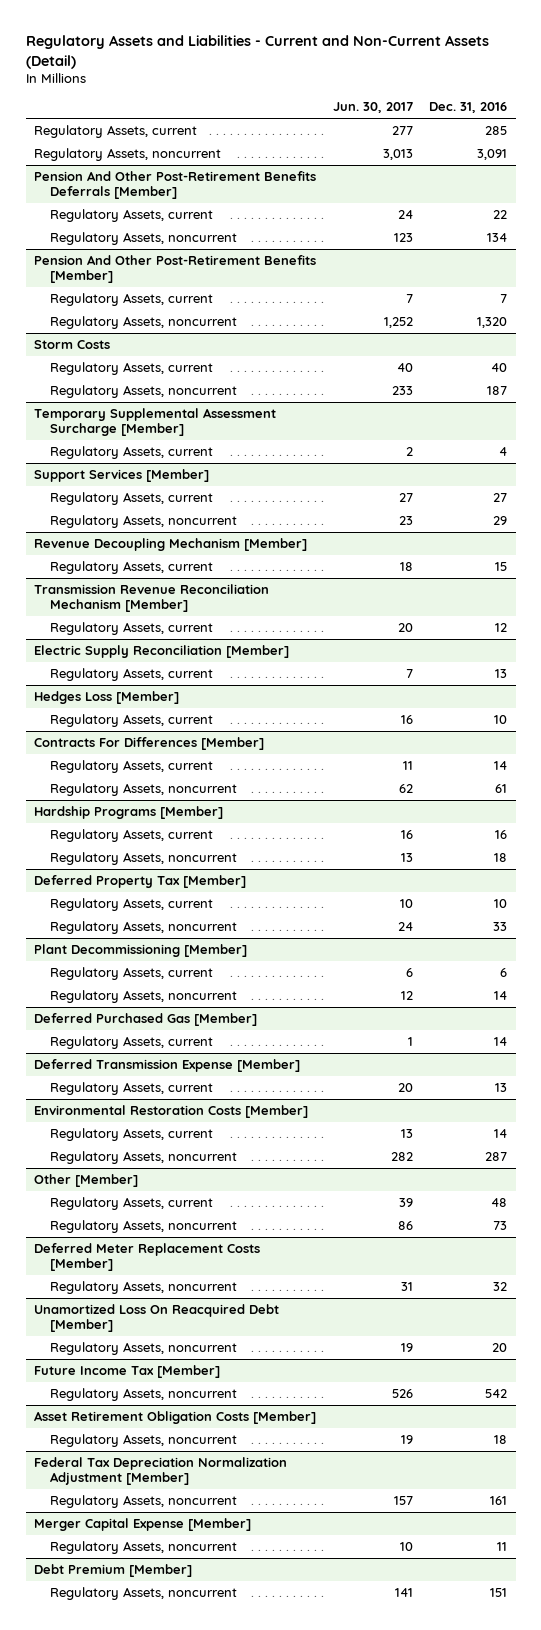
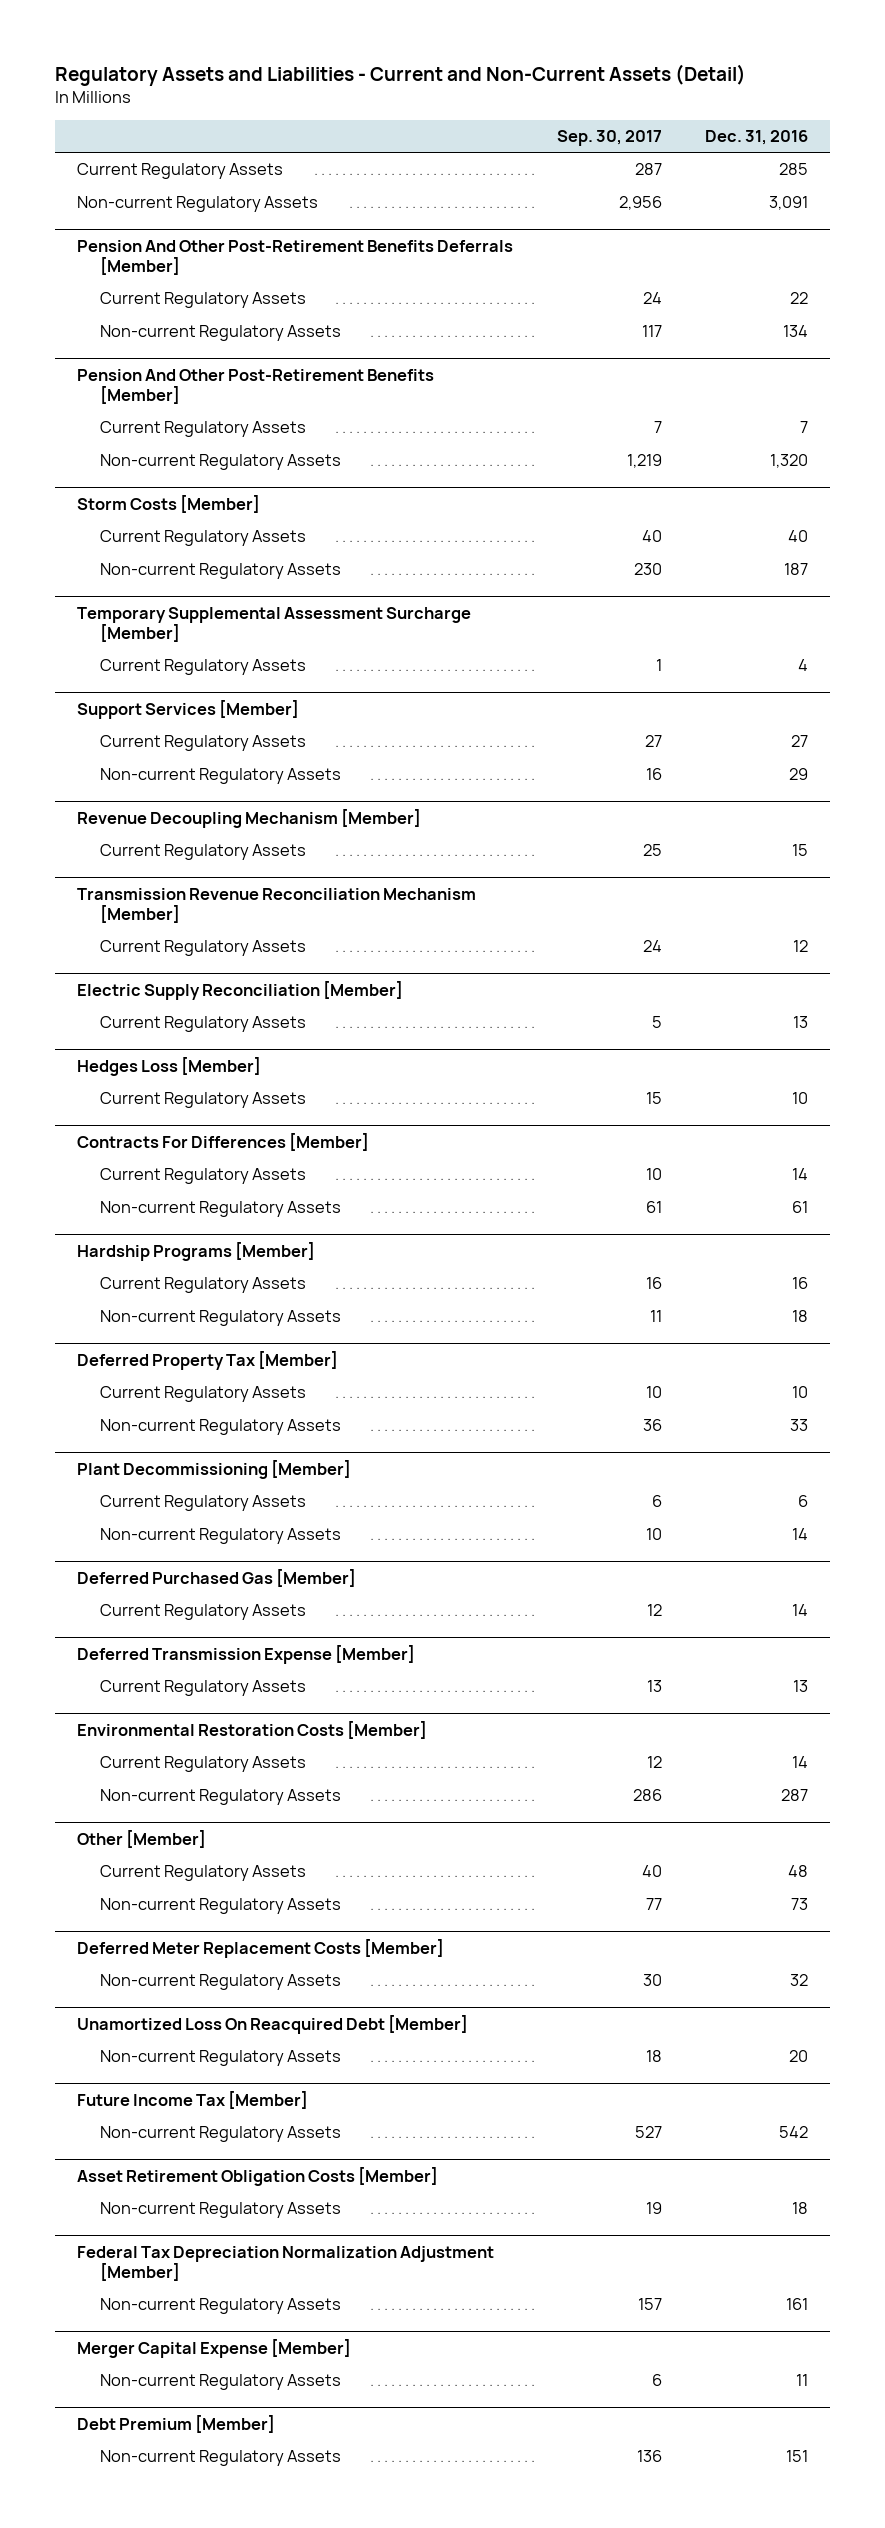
[332,102,413,114] Jun. 30, 2017 -> none
none -> [556,130,662,147] Sep. 30, 2017
[34,124,198,138] Regulatory Assets, current -> [76,163,283,180] Current Regulatory Assets
[34,147,222,161] Regulatory Assets, noncurrent -> [76,196,318,213] Non-current Regulatory Assets
[50,208,214,222] Regulatory Assets, current -> [100,292,307,309] Current Regulatory Assets
[50,231,238,245] Regulatory Assets, noncurrent -> [100,325,342,342] Non-current Regulatory Assets
[50,292,214,306] Regulatory Assets, current -> [100,421,307,438] Current Regulatory Assets
[50,315,238,329] Regulatory Assets, noncurrent -> [100,454,342,471] Non-current Regulatory Assets
[34,339,111,349] Storm Costs -> [76,494,260,513] Storm Costs [Member]
[50,361,214,375] Regulatory Assets, current -> [100,530,307,547] Current Regulatory Assets
[50,384,238,398] Regulatory Assets, noncurrent -> [100,563,342,580] Non-current Regulatory Assets
[50,445,214,459] Regulatory Assets, current -> [100,659,307,676] Current Regulatory Assets
[50,491,214,505] Regulatory Assets, current -> [100,735,307,752] Current Regulatory Assets
[50,514,238,528] Regulatory Assets, noncurrent -> [100,768,342,785] Non-current Regulatory Assets
[50,560,214,574] Regulatory Assets, current -> [100,844,307,861] Current Regulatory Assets
[50,621,214,635] Regulatory Assets, current -> [100,940,307,957] Current Regulatory Assets
[50,667,214,681] Regulatory Assets, current -> [100,1016,307,1033] Current Regulatory Assets
[50,713,214,727] Regulatory Assets, current -> [100,1092,307,1109] Current Regulatory Assets
[50,759,214,773] Regulatory Assets, current -> [100,1168,307,1185] Current Regulatory Assets
[50,782,238,796] Regulatory Assets, noncurrent -> [100,1201,342,1218] Non-current Regulatory Assets
[50,828,214,842] Regulatory Assets, current -> [100,1277,307,1294] Current Regulatory Assets
[50,851,238,865] Regulatory Assets, noncurrent -> [100,1310,342,1327] Non-current Regulatory Assets
[50,897,214,911] Regulatory Assets, current -> [100,1386,307,1403] Current Regulatory Assets
[50,920,238,934] Regulatory Assets, noncurrent -> [100,1419,342,1436] Non-current Regulatory Assets
[50,966,214,980] Regulatory Assets, current -> [100,1495,307,1512] Current Regulatory Assets
[50,989,238,1003] Regulatory Assets, noncurrent -> [100,1528,342,1545] Non-current Regulatory Assets
[50,1035,214,1049] Regulatory Assets, current -> [100,1604,307,1621] Current Regulatory Assets
[50,1081,214,1095] Regulatory Assets, current -> [100,1680,307,1697] Current Regulatory Assets
[50,1127,214,1141] Regulatory Assets, current -> [100,1756,307,1773] Current Regulatory Assets
[50,1150,238,1164] Regulatory Assets, noncurrent -> [100,1789,342,1806] Non-current Regulatory Assets
[50,1196,214,1210] Regulatory Assets, current -> [100,1865,307,1882] Current Regulatory Assets
[50,1219,238,1233] Regulatory Assets, noncurrent -> [100,1898,342,1915] Non-current Regulatory Assets
[50,1280,238,1294] Regulatory Assets, noncurrent -> [100,1974,342,1991] Non-current Regulatory Assets
[50,1341,238,1355] Regulatory Assets, noncurrent -> [100,2050,342,2067] Non-current Regulatory Assets
[50,1387,238,1401] Regulatory Assets, noncurrent -> [100,2126,342,2143] Non-current Regulatory Assets
[50,1433,238,1447] Regulatory Assets, noncurrent -> [100,2202,342,2219] Non-current Regulatory Assets
[50,1494,238,1508] Regulatory Assets, noncurrent -> [100,2298,342,2315] Non-current Regulatory Assets
[50,1540,238,1554] Regulatory Assets, noncurrent -> [100,2374,342,2391] Non-current Regulatory Assets
[50,1586,238,1600] Regulatory Assets, noncurrent -> [100,2450,342,2467] Non-current Regulatory Assets

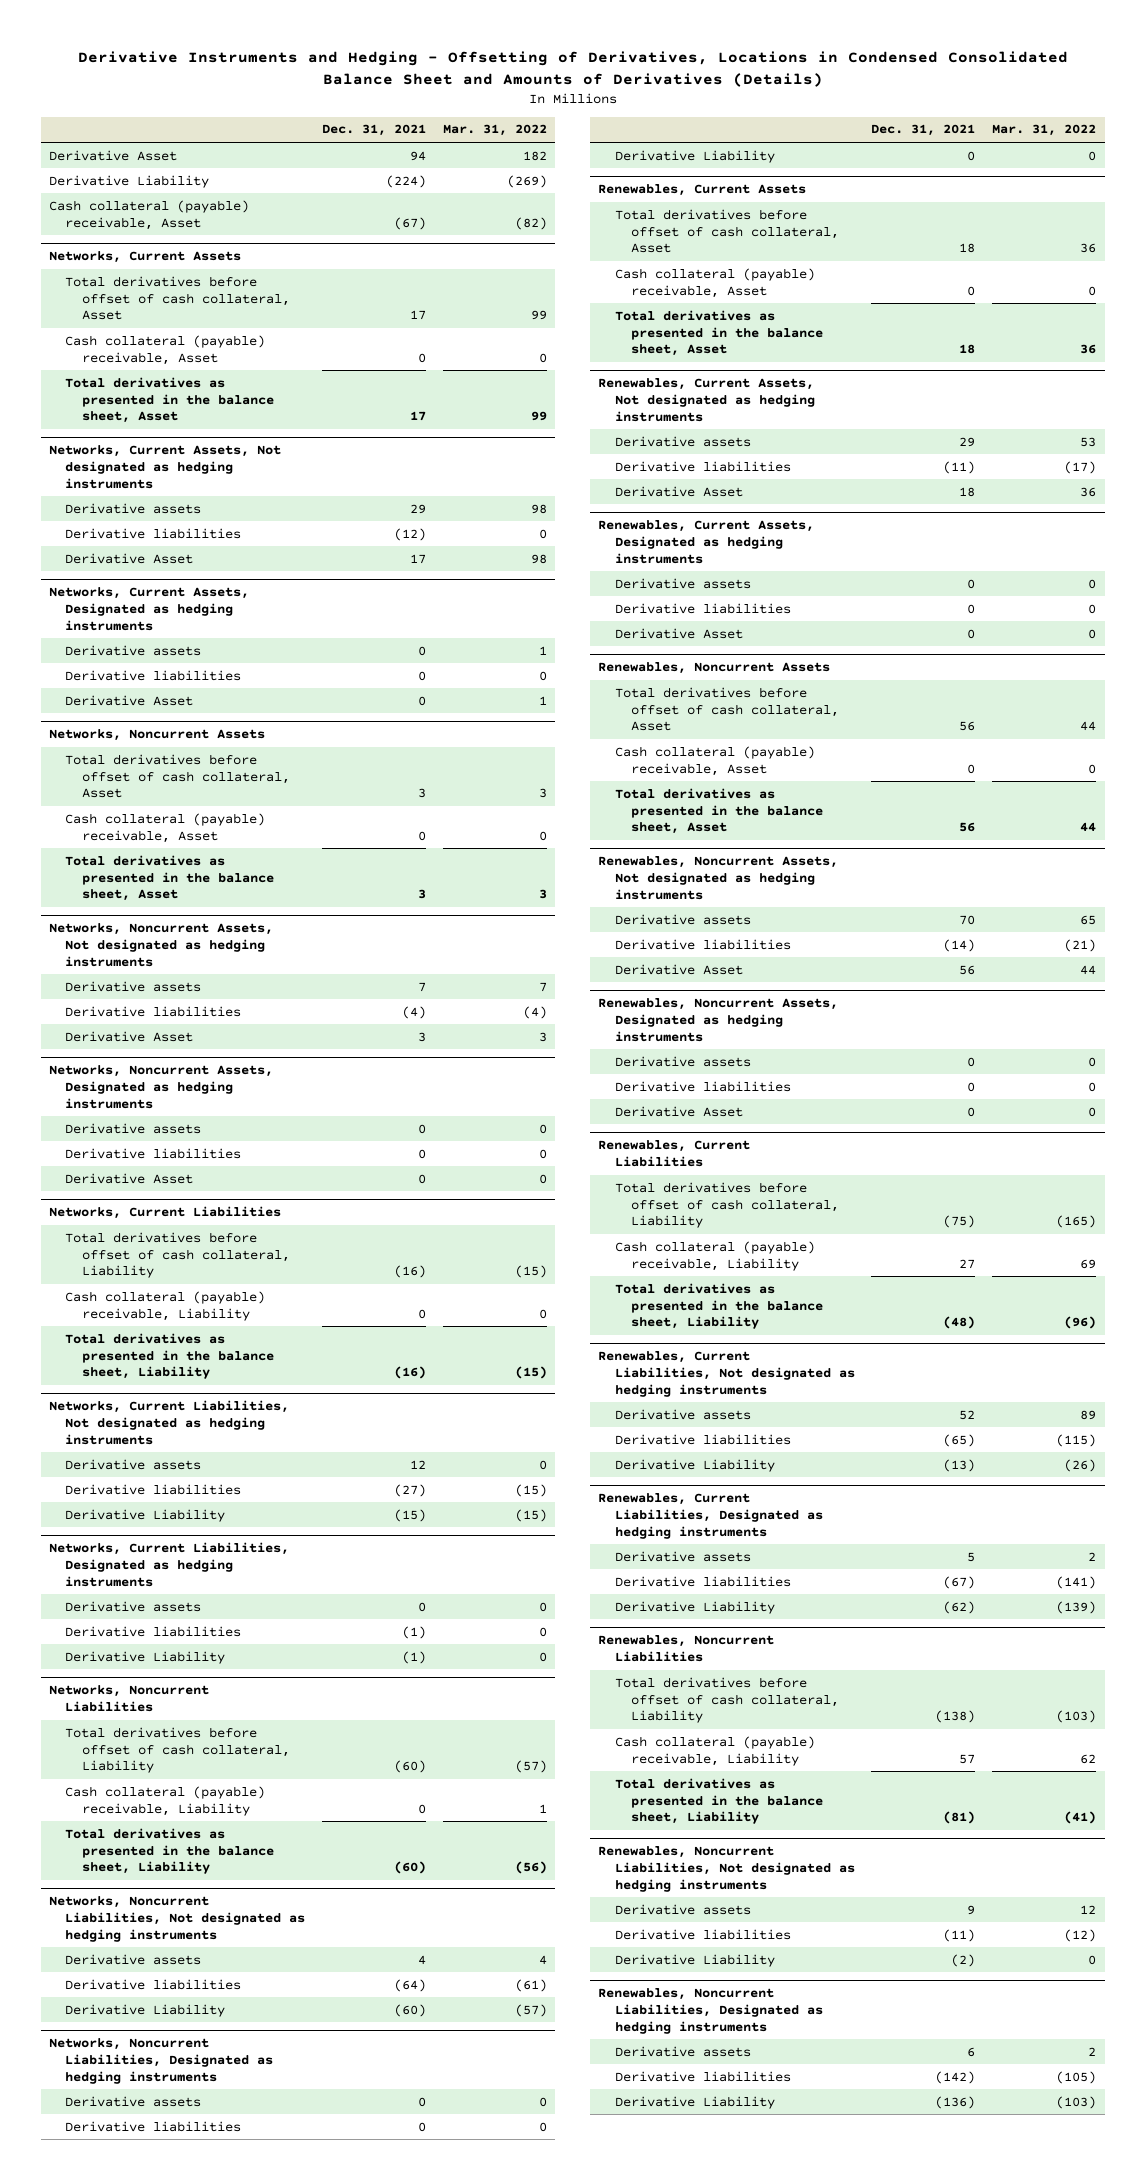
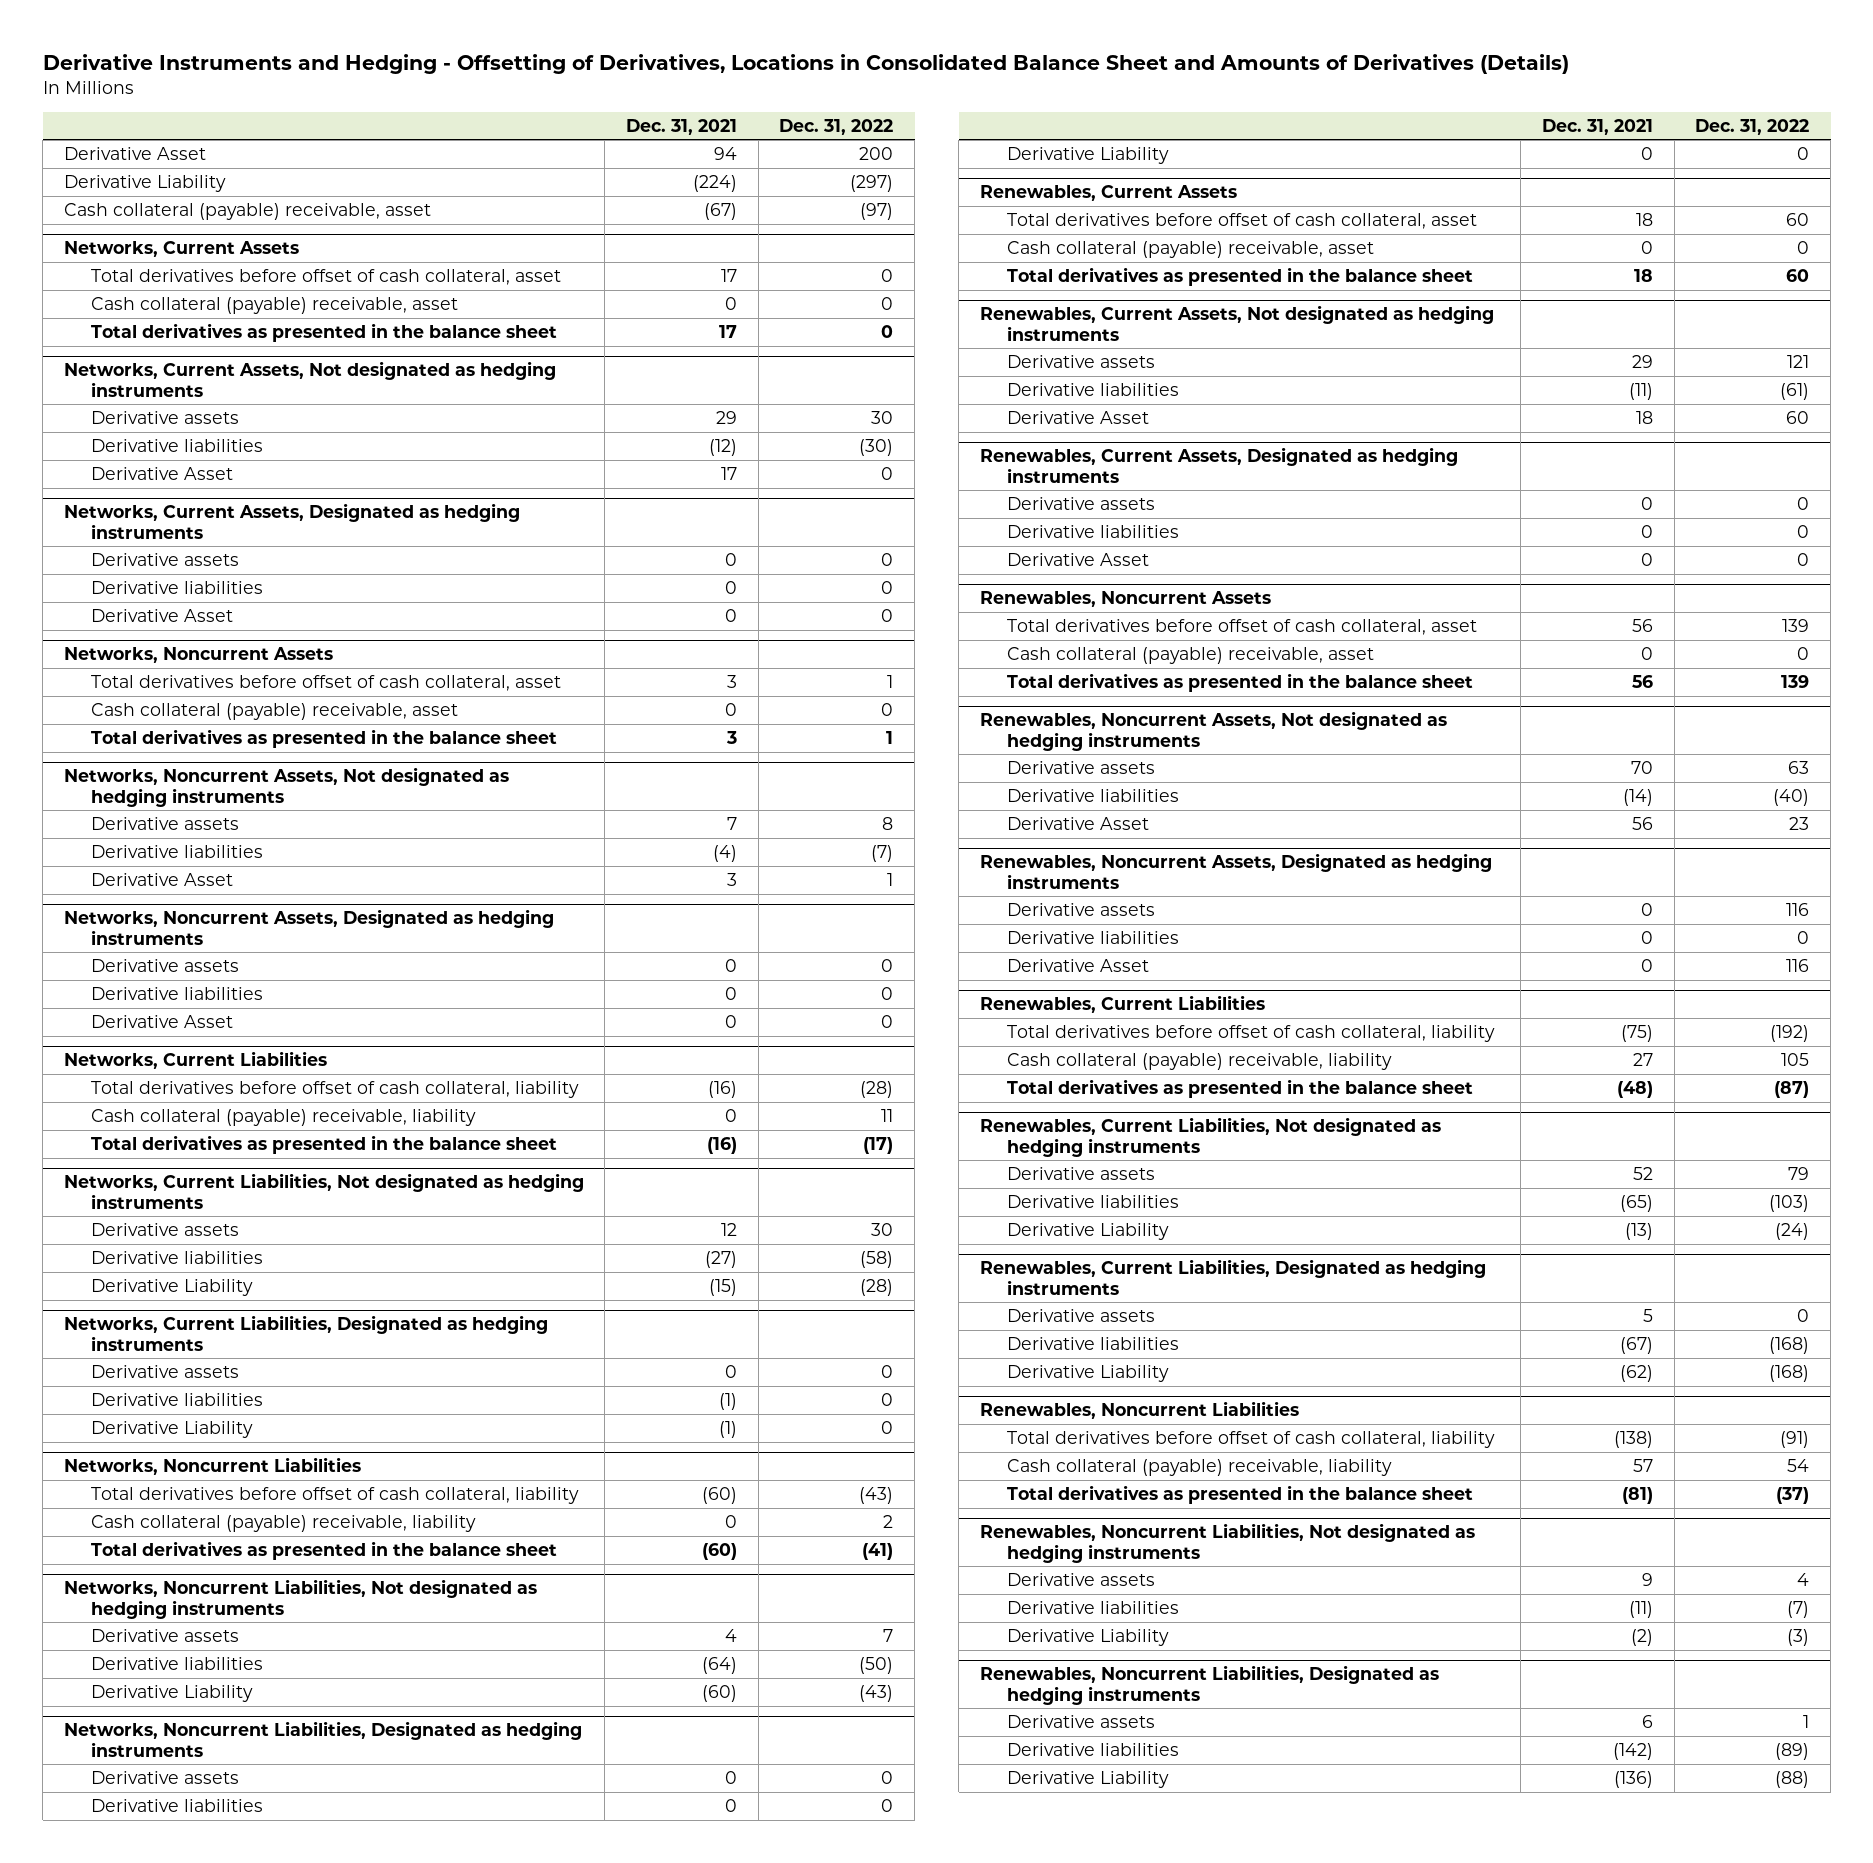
[77,51,1068,87] Derivative Instruments and Hedging - Offsetting of Derivatives, Locations in Condensed Consolidated Balance Sheet and Amounts of Derivatives (Details) -> [42,54,1569,75] Derivative Instruments and Hedging - Offsetting of Derivatives, Locations in Consolidated Balance Sheet and Amounts of Derivatives (Details)
[443,124,548,137] Mar. 31, 2022 -> none
none -> [779,118,894,135] Dec. 31, 2022
[49,199,250,230] Cash collateral (payable) receivable, Asset -> [63,203,431,221] Cash collateral (payable) receivable, asset
[65,275,290,321] Total derivatives before offset of cash collateral, Asset -> [90,269,561,286] Total derivatives before offset of cash collateral, asset
[65,334,266,365] Cash collateral (payable) receivable, Asset -> [90,297,458,315] Cash collateral (payable) receivable, asset
[65,376,274,424] Total derivatives as presented in the balance sheet, Asset -> [90,323,557,343] Total derivatives as presented in the balance sheet
[65,753,290,799] Total derivatives before offset of cash collateral, Asset -> [90,675,561,692] Total derivatives before offset of cash collateral, asset
[65,812,266,843] Cash collateral (payable) receivable, Asset -> [90,703,458,721] Cash collateral (payable) receivable, asset
[65,854,274,902] Total derivatives as presented in the balance sheet, Asset -> [90,729,557,749] Total derivatives as presented in the balance sheet
[65,1231,290,1279] Total derivatives before offset of cash collateral, Liability -> [90,1081,579,1099] Total derivatives before offset of cash collateral, liability
[65,1290,266,1321] Cash collateral (payable) receivable, Liability -> [90,1109,476,1127] Cash collateral (payable) receivable, liability
[65,1332,274,1380] Total derivatives as presented in the balance sheet, Liability -> [90,1135,557,1155] Total derivatives as presented in the balance sheet
[65,1726,290,1774] Total derivatives before offset of cash collateral, Liability -> [90,1487,579,1505] Total derivatives before offset of cash collateral, liability
[65,1785,266,1816] Cash collateral (payable) receivable, Liability -> [90,1515,476,1533] Cash collateral (payable) receivable, liability
[65,1827,274,1875] Total derivatives as presented in the balance sheet, Liability -> [90,1541,557,1561] Total derivatives as presented in the balance sheet
[614,208,839,254] Total derivatives before offset of cash collateral, Asset -> [1006,213,1477,230] Total derivatives before offset of cash collateral, asset
[614,267,815,298] Cash collateral (payable) receivable, Asset -> [1006,241,1374,259] Cash collateral (payable) receivable, asset
[614,309,823,357] Total derivatives as presented in the balance sheet, Asset -> [1006,267,1473,287] Total derivatives as presented in the balance sheet
[614,686,839,732] Total derivatives before offset of cash collateral, Asset -> [1006,619,1477,636] Total derivatives before offset of cash collateral, asset
[614,745,815,776] Cash collateral (payable) receivable, Asset -> [1006,647,1374,665] Cash collateral (payable) receivable, asset
[614,787,823,835] Total derivatives as presented in the balance sheet, Asset -> [1006,673,1473,693] Total derivatives as presented in the balance sheet
[614,1181,839,1229] Total derivatives before offset of cash collateral, Liability -> [1006,1025,1495,1043] Total derivatives before offset of cash collateral, liability
[614,1240,815,1271] Cash collateral (payable) receivable, Liability -> [1006,1053,1392,1071] Cash collateral (payable) receivable, liability
[614,1282,823,1330] Total derivatives as presented in the balance sheet, Liability -> [1006,1079,1473,1099] Total derivatives as presented in the balance sheet
[614,1676,839,1724] Total derivatives before offset of cash collateral, Liability -> [1006,1431,1495,1449] Total derivatives before offset of cash collateral, liability
[614,1735,815,1766] Cash collateral (payable) receivable, Liability -> [1006,1459,1392,1477] Cash collateral (payable) receivable, liability
[614,1777,823,1825] Total derivatives as presented in the balance sheet, Liability -> [1006,1485,1473,1505] Total derivatives as presented in the balance sheet

